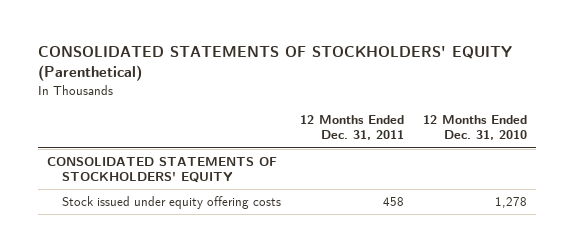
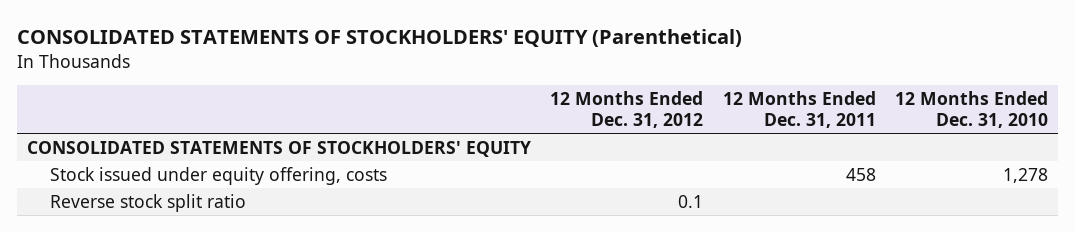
none -> [550,91,704,128] 12 Months Ended Dec. 31, 2012
[62,195,282,209] Stock issued under equity offering costs -> [50,166,388,185] Stock issued under equity offering, costs
none -> [50,193,247,212] Reverse stock split ratio

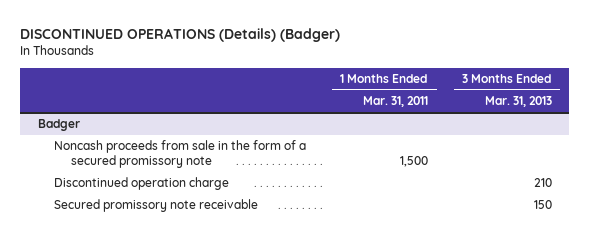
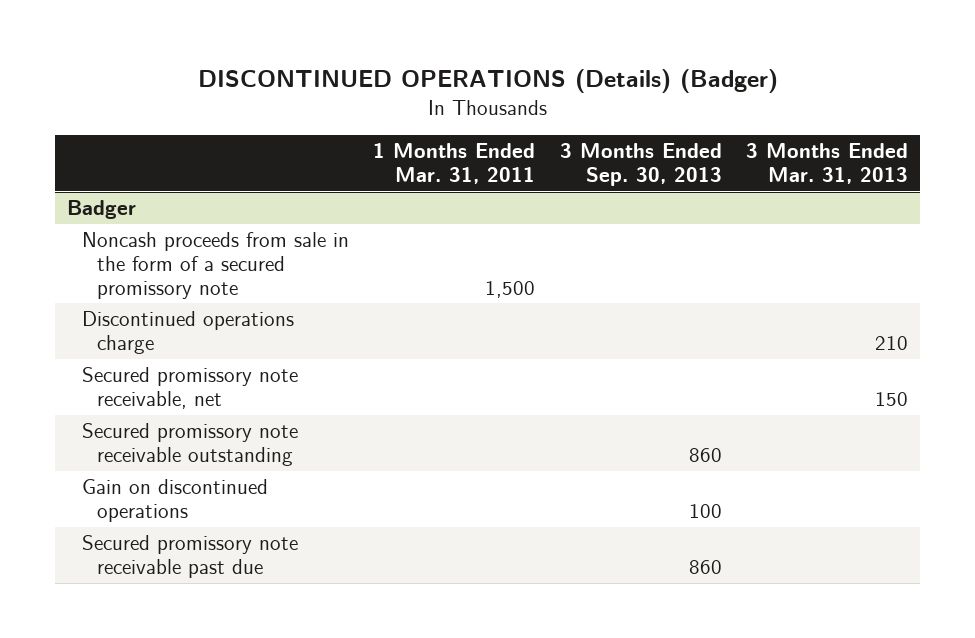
none -> [559,143,722,187] 3 Months Ended Sep. 30, 2013
[54,177,230,191] Discontinued operation charge -> [82,311,295,354] Discontinued operations charge
[54,199,259,213] Secured promissory note receivable -> [82,367,299,409] Secured promissory note receivable, net
none -> [82,423,299,466] Secured promissory note receivable outstanding
none -> [82,479,269,522] Gain on discontinued operations
none -> [82,535,299,578] Secured promissory note receivable past due

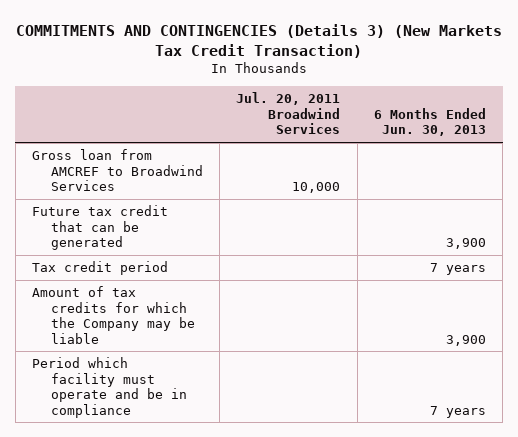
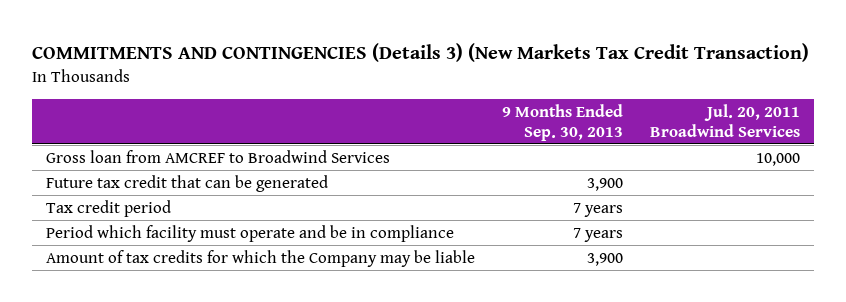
[374,107,487,137] 6 Months Ended Jun. 30, 2013 -> none
none -> [502,103,624,141] 9 Months Ended Sep. 30, 2013
[32,286,195,344] Amount of tax credits for which the Company may be liable -> [45,249,475,267] Amount of tax credits for which the Company may be liable

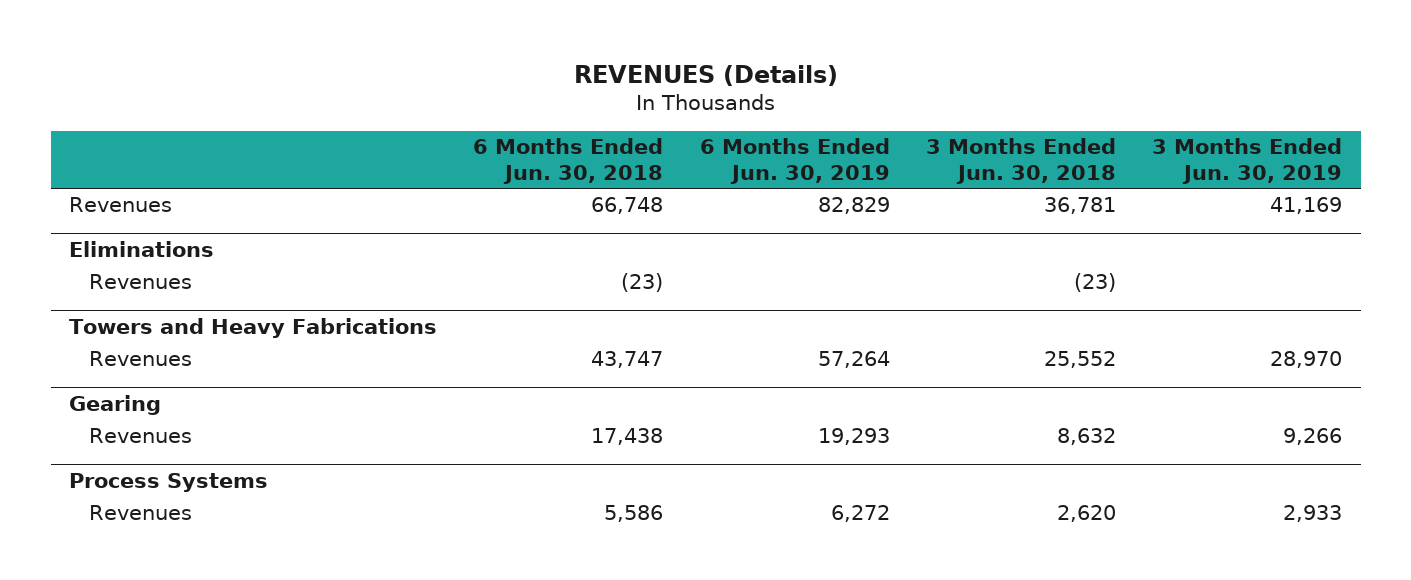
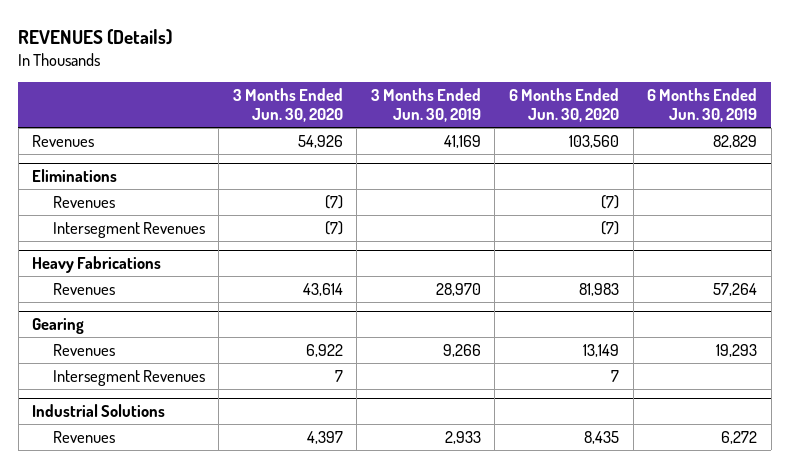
[473,138,664,184] 6 Months Ended Jun. 30, 2018 -> none
[926,138,1117,184] 3 Months Ended Jun. 30, 2018 -> none
none -> [232,87,343,123] 3 Months Ended Jun. 30, 2020
none -> [509,87,620,123] 6 Months Ended Jun. 30, 2020
none -> [52,221,205,238] Intersegment Revenues
[69,318,438,339] Towers and Heavy Fabrications -> [32,256,162,274] Heavy Fabrications
none -> [52,369,205,386] Intersegment Revenues
[69,473,269,493] Process Systems -> [32,404,166,418] Industrial Solutions

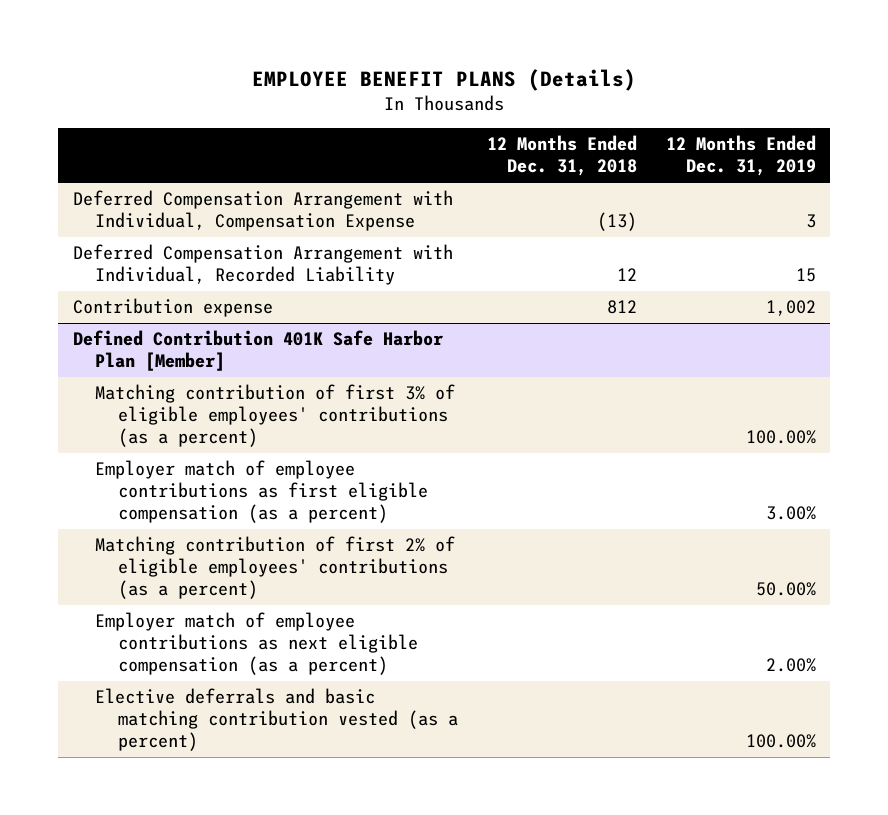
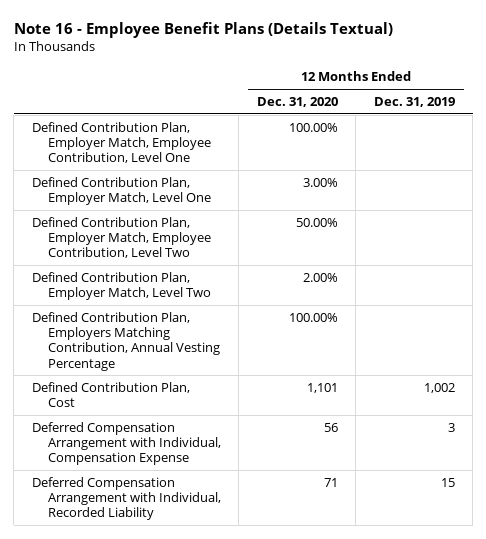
[252,69,637,92] EMPLOYEE BENEFIT PLANS (Details) -> [13,21,393,38] Note 16 - Employee Benefit Plans (Details Textual)
[486,135,637,177] 12 Months Ended Dec. 31, 2018 -> none
none -> [256,96,338,107] Dec. 31, 2020
none -> [31,121,211,164] Defined Contribution Plan, Employer Match, Employee Contribution, Level One
none -> [31,176,211,206] Defined Contribution Plan, Employer Match, Level One
none -> [31,216,211,259] Defined Contribution Plan, Employer Match, Employee Contribution, Level Two
none -> [31,271,211,301] Defined Contribution Plan, Employer Match, Level Two
none -> [31,311,220,371] Defined Contribution Plan, Employers Matching Contribution, Annual Vesting Percentage
none -> [31,381,190,408] Defined Contribution Plan, Cost
[72,298,273,318] Contribution expense -> none
[72,330,443,372] Defined Contribution 401K Safe Harbor Plan [Member] -> none
[95,384,456,448] Matching contribution of first 3% of eligible employees' contributions (as a percent) -> none
[95,460,429,524] Employer match of employee contributions as first eligible compensation (as a percent) -> none
[95,536,456,600] Matching contribution of first 2% of eligible employees' contributions (as a percent) -> none
[95,612,419,676] Employer match of employee contributions as next eligible compensation (as a percent) -> none
[95,688,459,752] Elective deferrals and basic matching contribution vested (as a percent) -> none

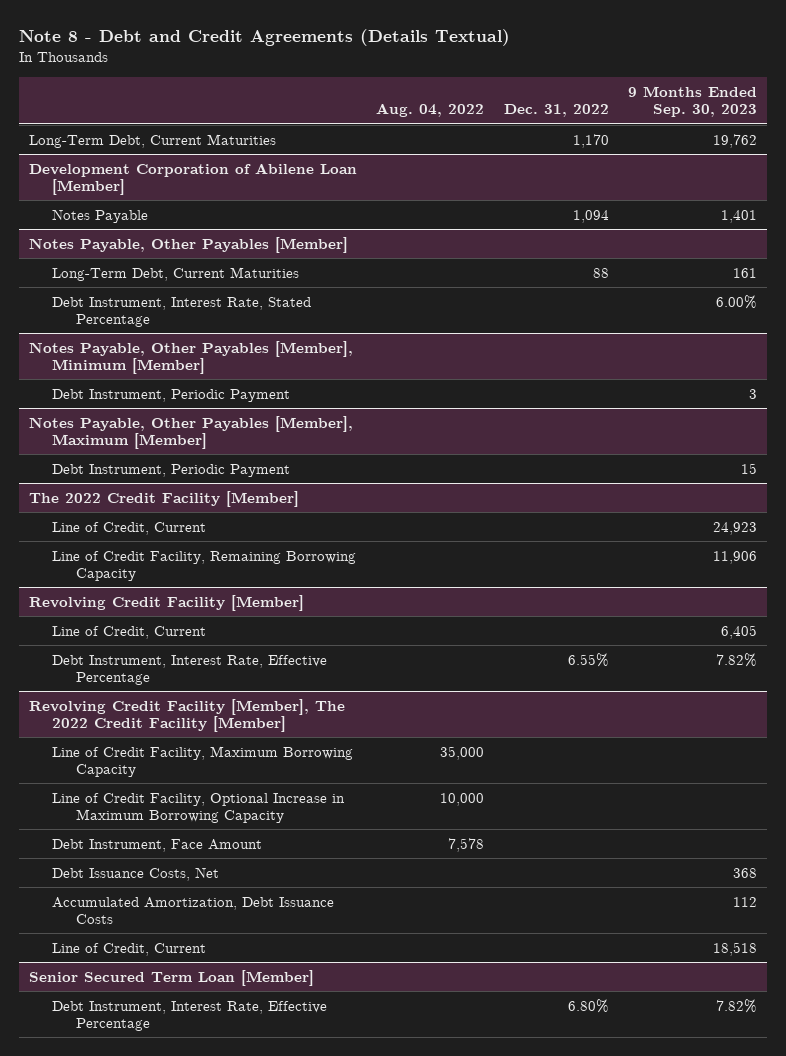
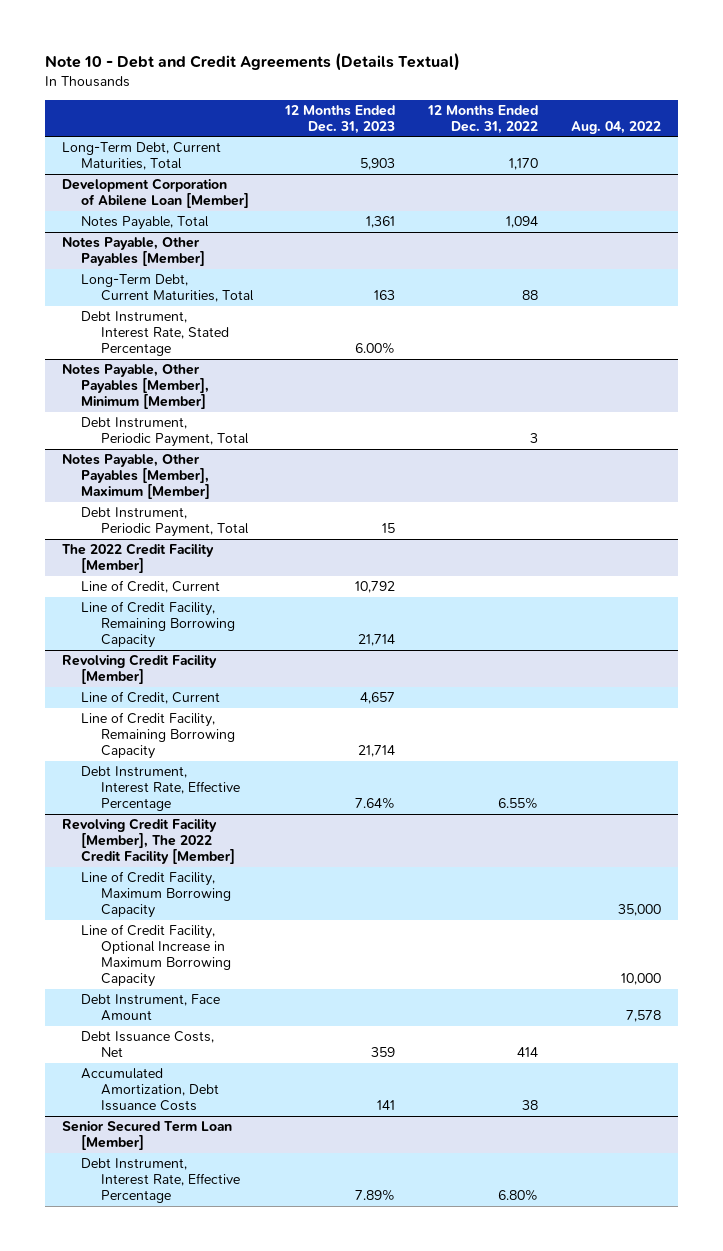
[19,29,511,47] Note 8 - Debt and Credit Agreements (Details Textual) -> [45,52,461,71] Note 10 - Debt and Credit Agreements (Details Textual)
[503,104,609,118] Dec. 31, 2022 -> none
[628,85,758,118] 9 Months Ended Sep. 30, 2023 -> none
none -> [284,104,396,134] 12 Months Ended Dec. 31, 2023
none -> [427,104,539,134] 12 Months Ended Dec. 31, 2022
[28,133,276,148] Long-Term Debt, Current Maturities -> [61,142,221,171] Long-Term Debt, Current Maturities, Total
[52,208,149,223] Notes Payable -> [81,216,210,231] Notes Payable, Total
[52,266,300,281] Long-Term Debt, Current Maturities -> [81,274,254,303] Long-Term Debt, Current Maturities, Total
[52,388,291,402] Debt Instrument, Periodic Payment -> [81,417,249,448] Debt Instrument, Periodic Payment, Total
[52,463,291,477] Debt Instrument, Periodic Payment -> [81,507,249,538] Debt Instrument, Periodic Payment, Total
none -> [81,712,235,760] Line of Credit Facility, Remaining Borrowing Capacity
[52,942,207,956] Line of Credit, Current -> none

